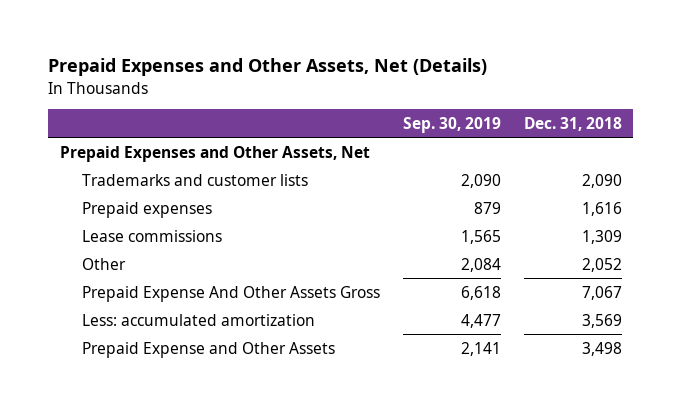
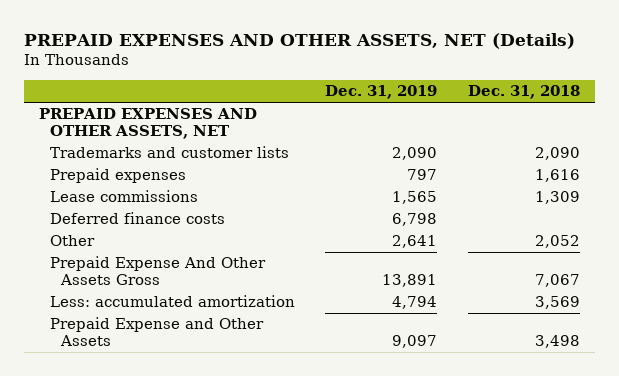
[48,58,488,77] Prepaid Expenses and Other Assets, Net (Details) -> [23,33,575,50] PREPAID EXPENSES AND OTHER ASSETS, NET (Details)
[402,117,501,134] Sep. 30, 2019 -> none
none -> [325,85,438,100] Dec. 31, 2019
[59,145,370,162] Prepaid Expenses and Other Assets, Net -> [38,108,257,140] PREPAID EXPENSES AND OTHER ASSETS, NET
none -> [49,212,225,225] Deferred finance costs

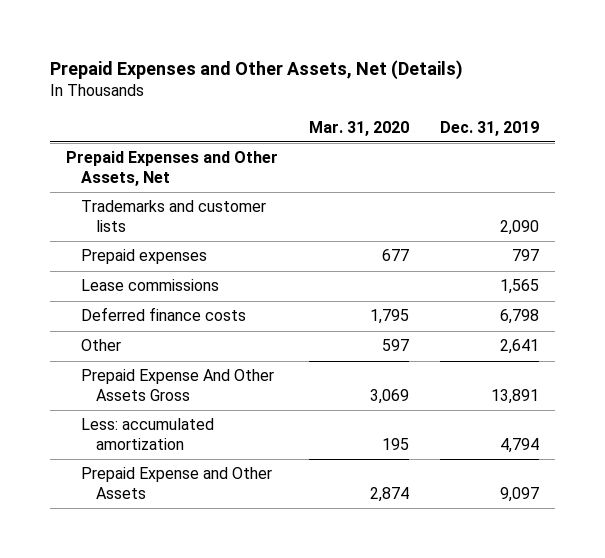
[23,33,575,50] PREPAID EXPENSES AND OTHER ASSETS, NET (Details) -> [50,60,464,81] Prepaid Expenses and Other Assets, Net (Details)
[467,85,580,100] Dec. 31, 2018 -> none
none -> [309,120,410,136] Mar. 31, 2020
[38,108,257,140] PREPAID EXPENSES AND OTHER ASSETS, NET -> [66,151,279,187] Prepaid Expenses and Other Assets, Net

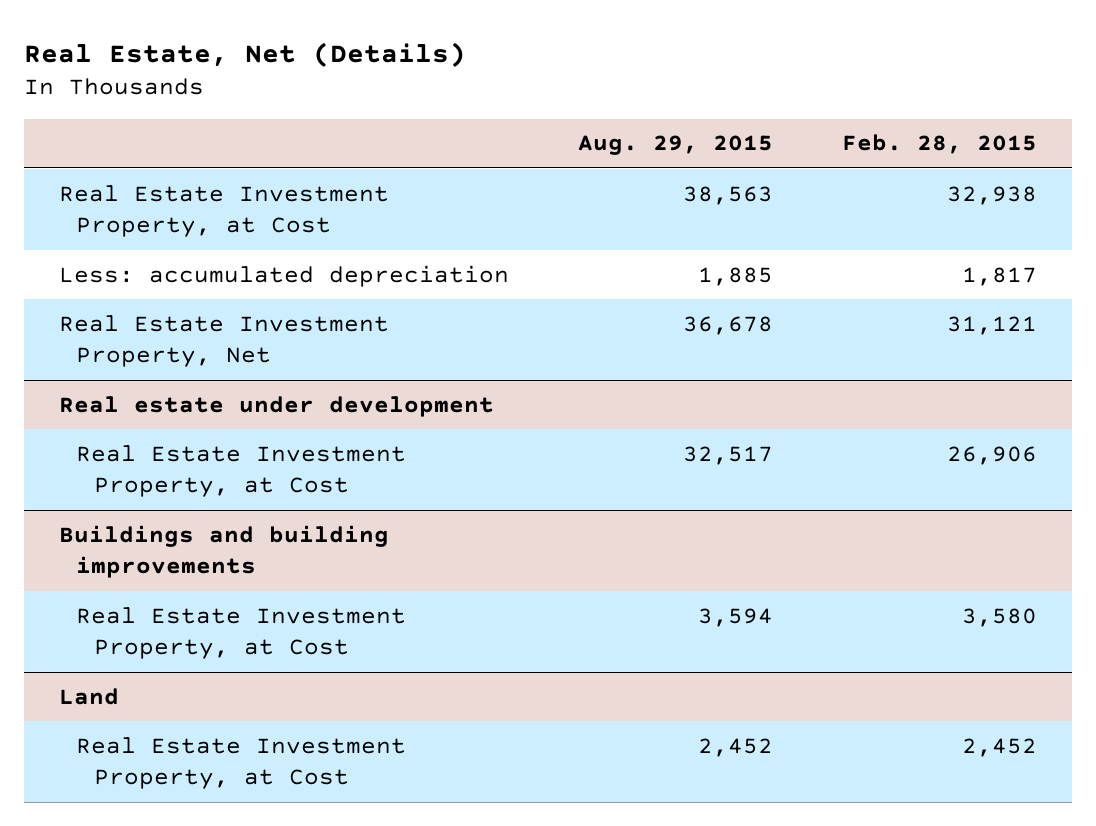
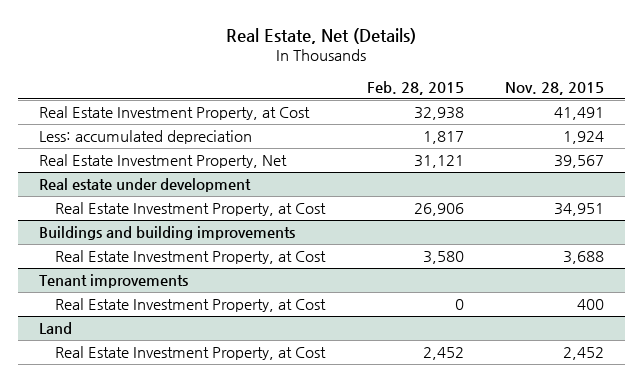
[578,135,774,156] Aug. 29, 2015 -> none
none -> [504,81,604,95] Nov. 28, 2015
none -> [38,274,188,289] Tenant improvements
none -> [55,298,327,313] Real Estate Investment Property, at Cost

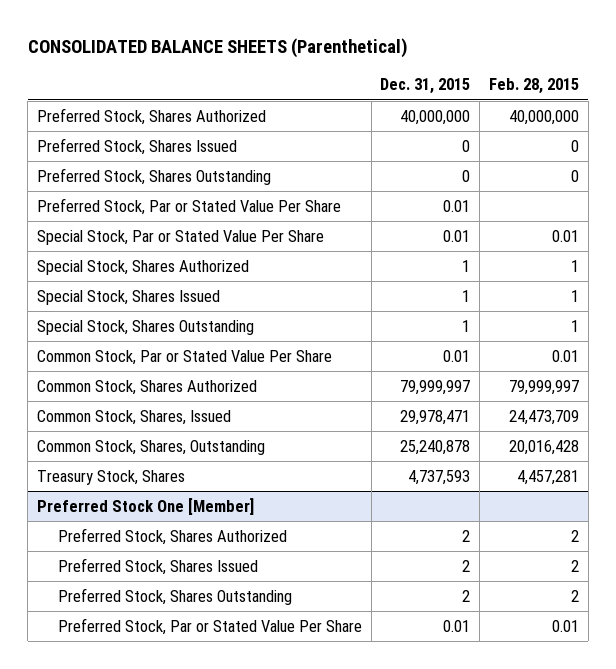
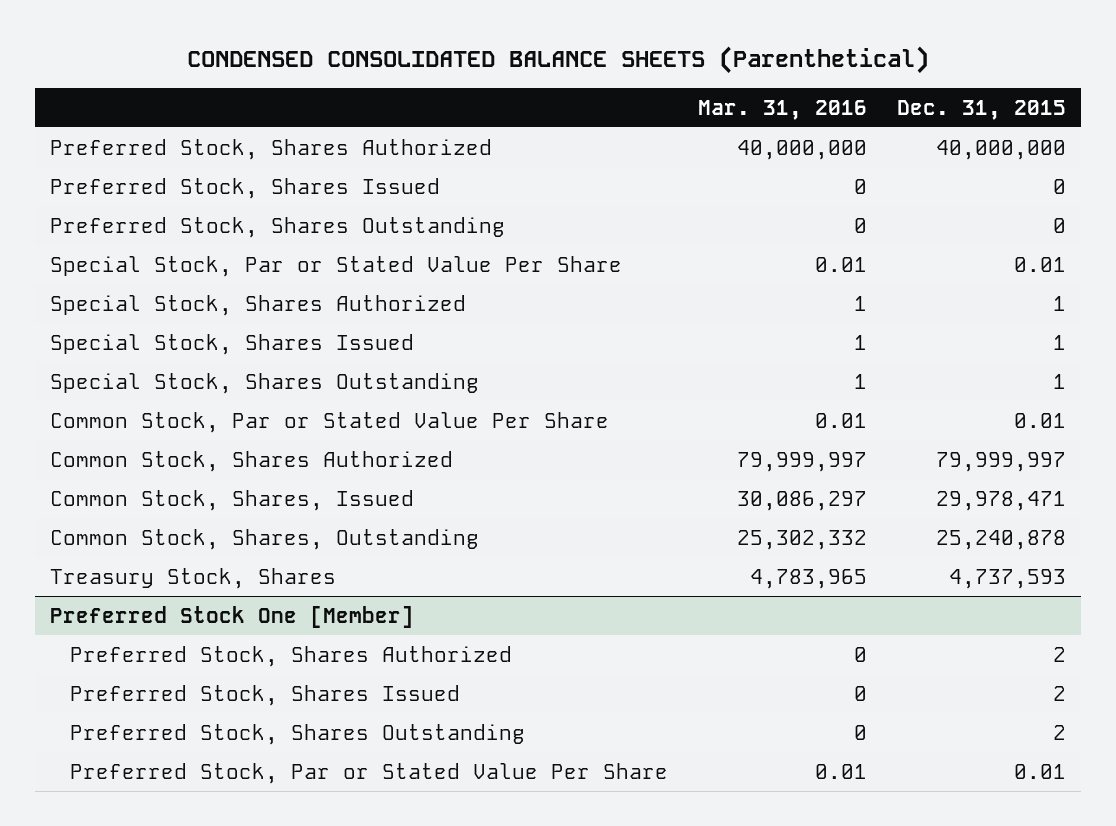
[27,38,408,59] CONSOLIDATED BALANCE SHEETS (Parenthetical) -> [186,46,929,75] CONDENSED CONSOLIDATED BALANCE SHEETS (Parenthetical)
[489,78,580,95] Feb. 28, 2015 -> none
none -> [698,99,868,120] Mar. 31, 2016
[37,197,342,215] Preferred Stock, Par or Stated Value Per Share -> none

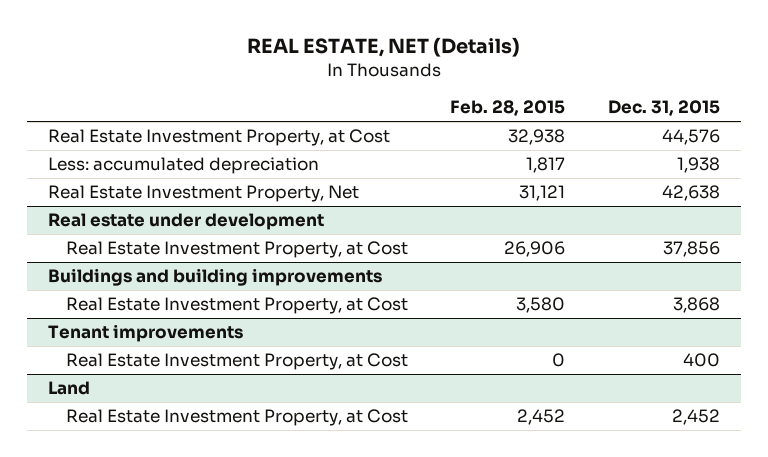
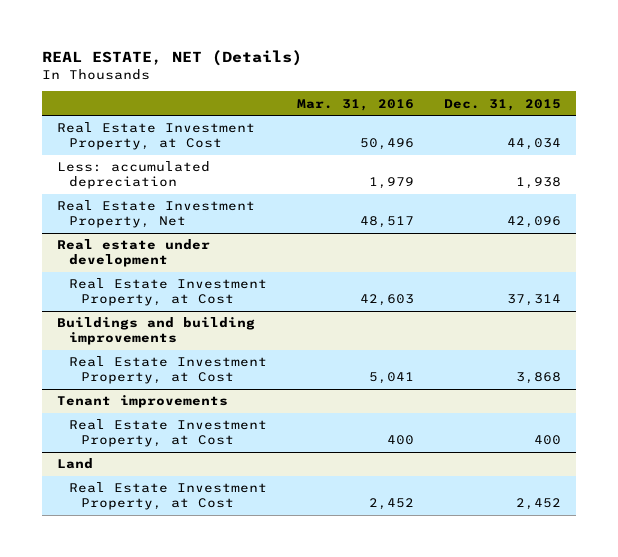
[450,100,566,117] Feb. 28, 2015 -> none
none -> [296,98,414,111] Mar. 31, 2016
[661,129,720,146] 44,576 -> [506,138,561,151] 44,034
[661,185,720,202] 42,638 -> [506,216,561,229] 42,096
[662,241,720,258] 37,856 -> [506,294,561,307] 37,314

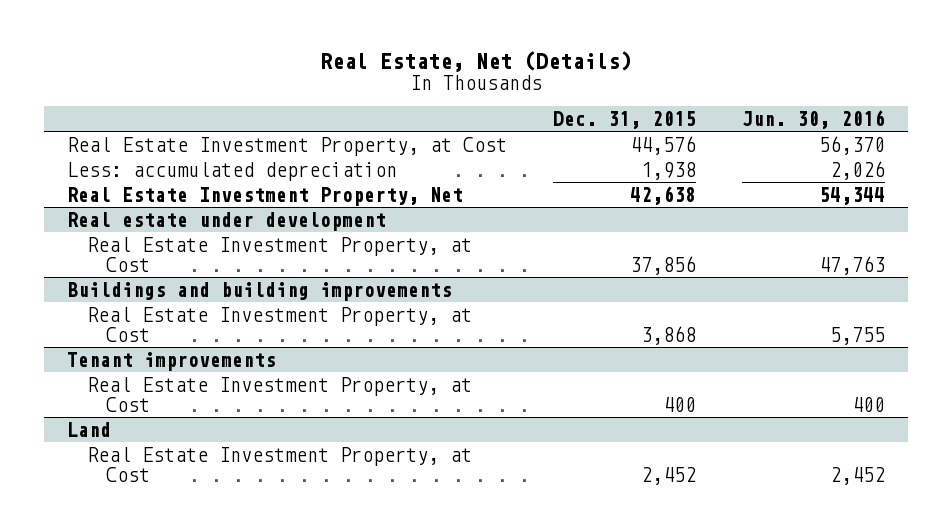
[42,49,303,66] REAL ESTATE, NET (Details) -> [320,50,633,72] Real Estate, Net (Details)
[296,98,414,111] Mar. 31, 2016 -> none
none -> [742,109,886,129] Jun. 30, 2016
[506,138,561,151] 44,034 -> [630,135,697,155] 44,576
[506,216,561,229] 42,096 -> [630,185,697,205] 42,638
[506,294,561,307] 37,314 -> [630,255,697,275] 37,856

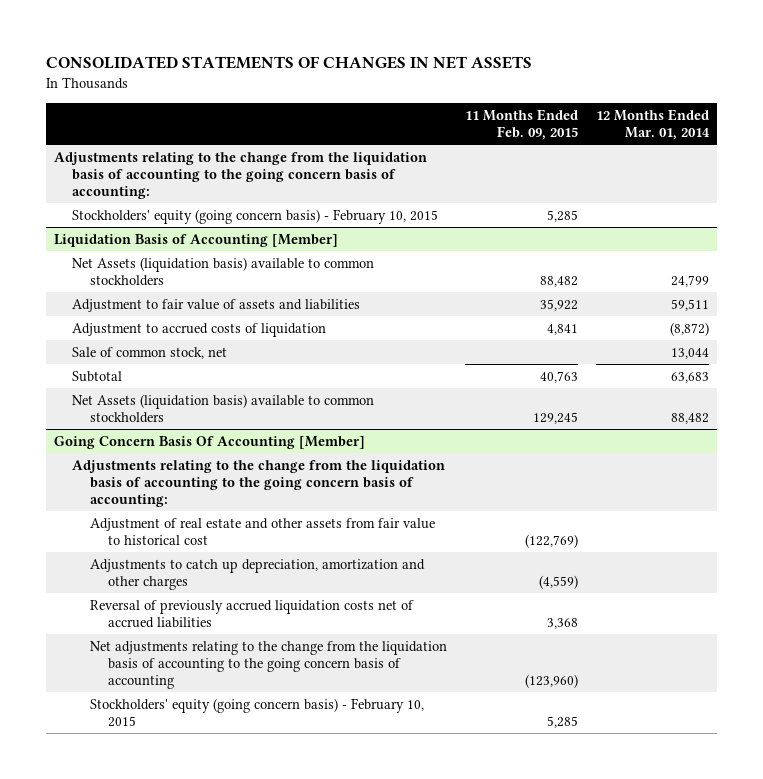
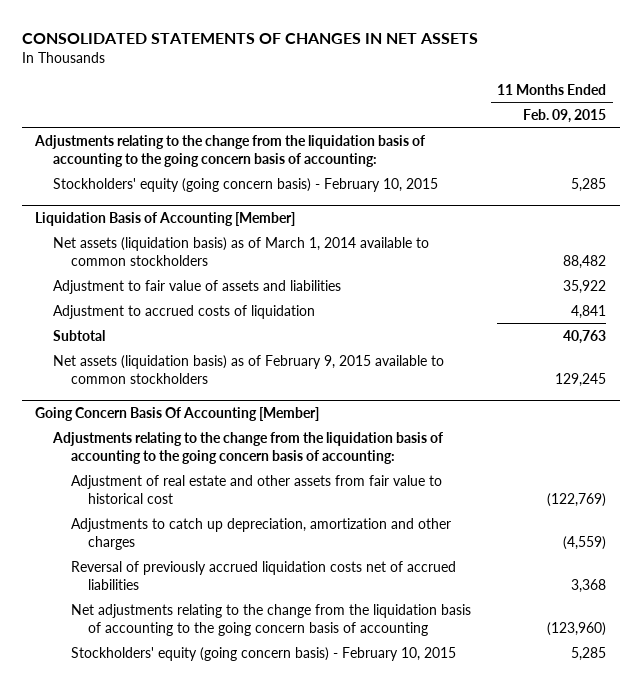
[595,108,710,140] 12 Months Ended Mar. 01, 2014 -> none
[72,256,375,286] Net Assets (liquidation basis) available to common stockholders -> [52,236,429,266] Net assets (liquidation basis) as of March 1, 2014 available to common stockholders
[72,346,228,359] Sale of common stock, net -> none
[72,393,375,423] Net Assets (liquidation basis) available to common stockholders -> [52,354,444,384] Net assets (liquidation basis) as of February 9, 2015 available to common stockholders

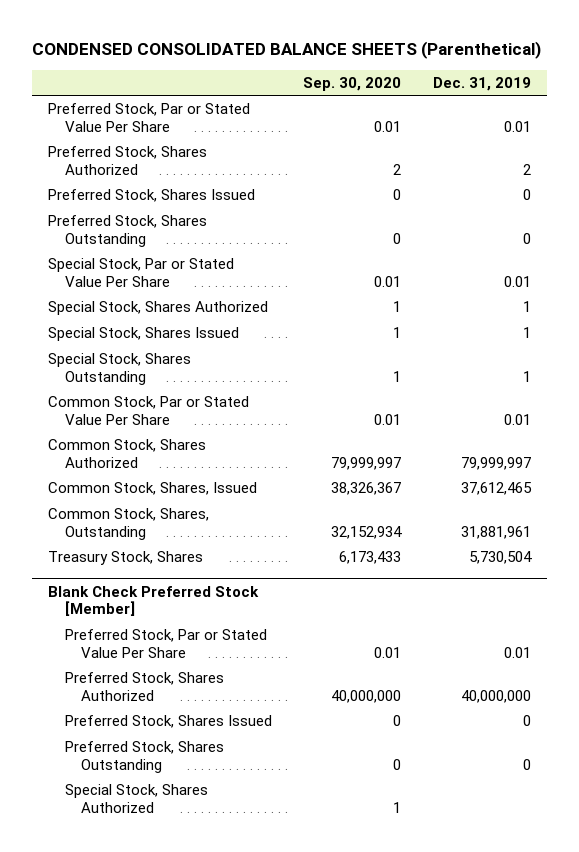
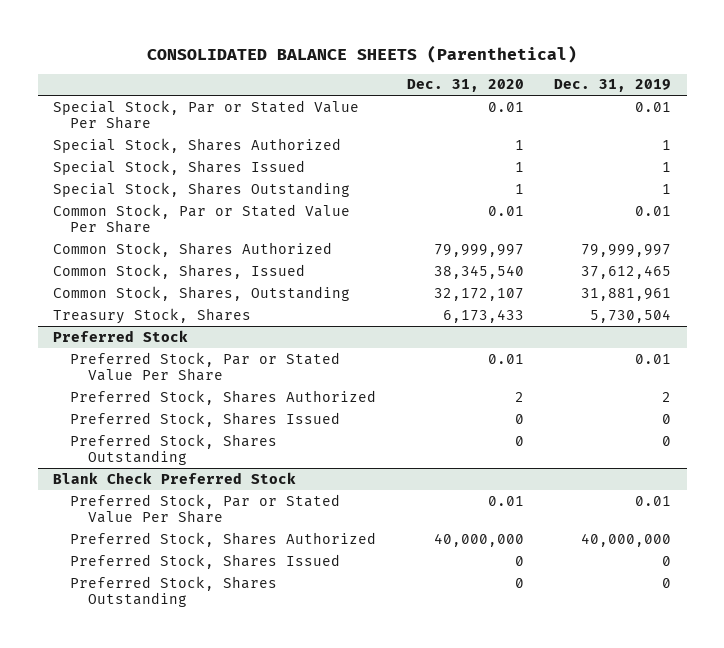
[32,41,542,60] CONDENSED CONSOLIDATED BALANCE SHEETS (Parenthetical) -> [147,44,578,63] CONSOLIDATED BALANCE SHEETS (Parenthetical)
[303,76,402,91] Sep. 30, 2020 -> none
none -> [406,79,524,93] Dec. 31, 2020
[47,103,250,132] Preferred Stock, Par or Stated Value Per Share -> none
[47,146,207,175] Preferred Stock, Shares Authorized -> none
[47,189,255,203] Preferred Stock, Shares Issued -> none
[47,215,207,247] Preferred Stock, Shares Outstanding -> none
[47,585,259,617] Blank Check Preferred Stock [Member] -> none
none -> [53,329,189,342] Preferred Stock
none -> [70,389,377,405] Preferred Stock, Shares Authorized
none -> [70,411,341,427] Preferred Stock, Shares Issued
none -> [70,433,278,466] Preferred Stock, Shares Outstanding
none -> [53,471,297,484] Blank Check Preferred Stock
none -> [70,493,341,524] Preferred Stock, Par or Stated Value Per Share
[64,784,208,813] Special Stock, Shares Authorized -> none

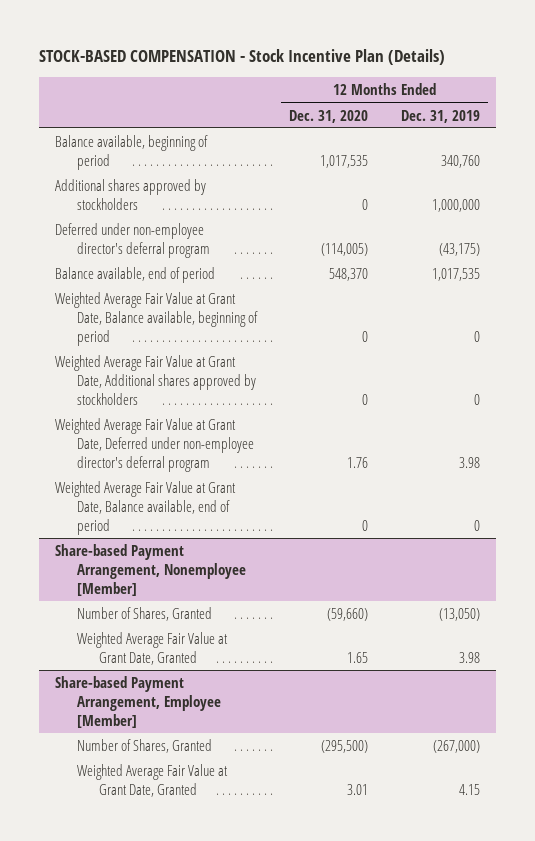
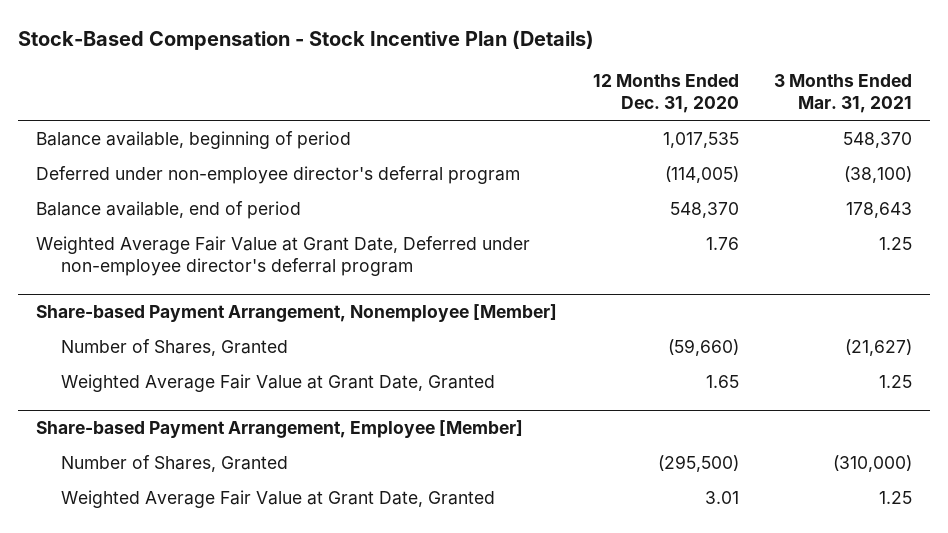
[39,49,446,66] STOCK-BASED COMPENSATION - Stock Incentive Plan (Details) -> [18,29,595,50] Stock-Based Compensation - Stock Incentive Plan (Details)
[400,109,480,123] Dec. 31, 2019 -> none
none -> [774,74,913,114] 3 Months Ended Mar. 31, 2021
[55,178,207,210] Additional shares approved by stockholders -> none
[55,291,259,346] Weighted Average Fair Value at Grant Date, Balance available, beginning of period -> none
[55,354,257,405] Weighted Average Fair Value at Grant Date, Additional shares approved by stockholders -> none
[55,480,237,535] Weighted Average Fair Value at Grant Date, Balance available, end of period -> none

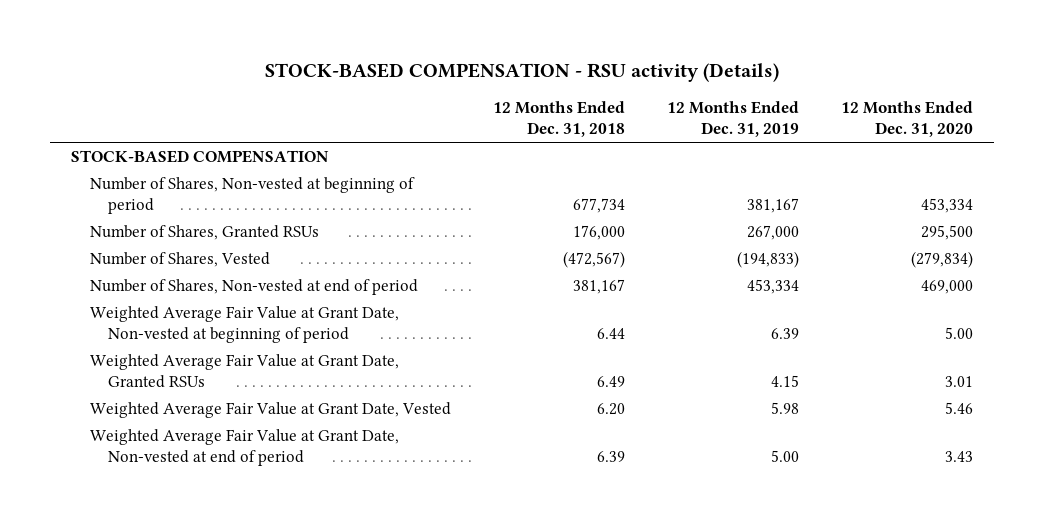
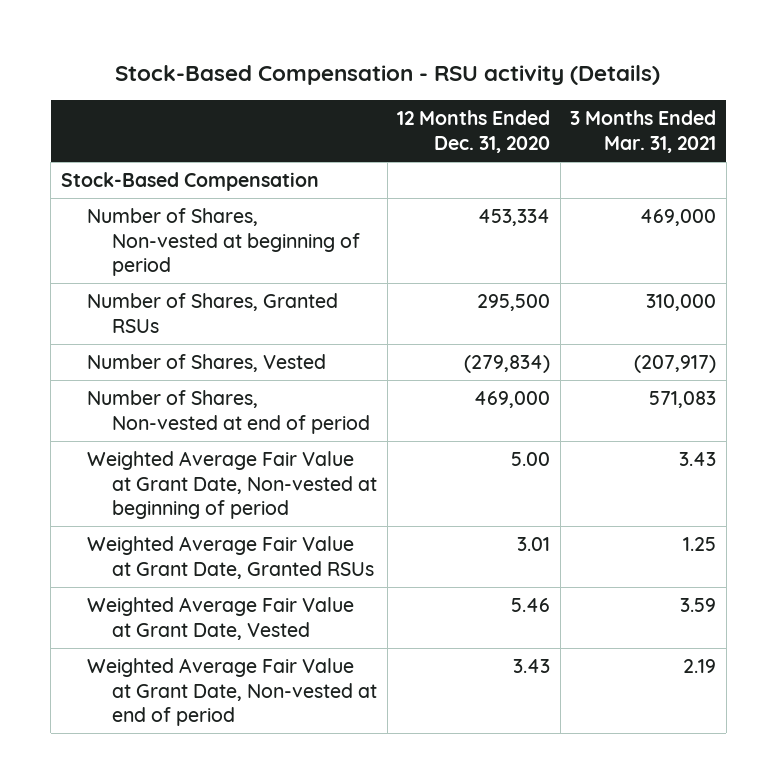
[265,62,780,82] STOCK-BASED COMPENSATION - RSU activity (Details) -> [115,65,661,86] Stock-Based Compensation - RSU activity (Details)
[492,101,625,138] 12 Months Ended Dec. 31, 2018 -> none
[666,101,799,138] 12 Months Ended Dec. 31, 2019 -> none
none -> [570,110,717,153] 3 Months Ended Mar. 31, 2021
[71,149,330,163] STOCK-BASED COMPENSATION -> [60,171,319,191] Stock-Based Compensation

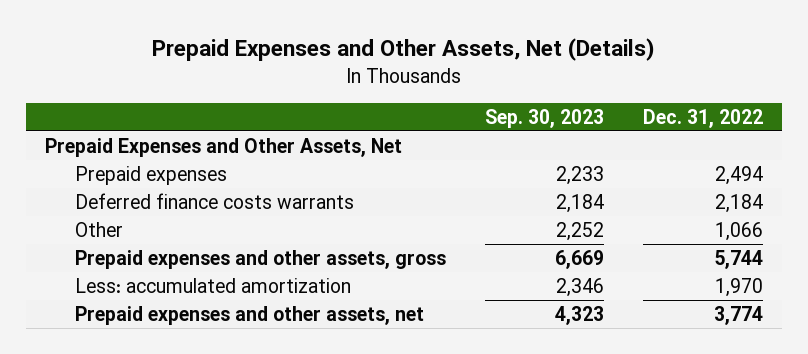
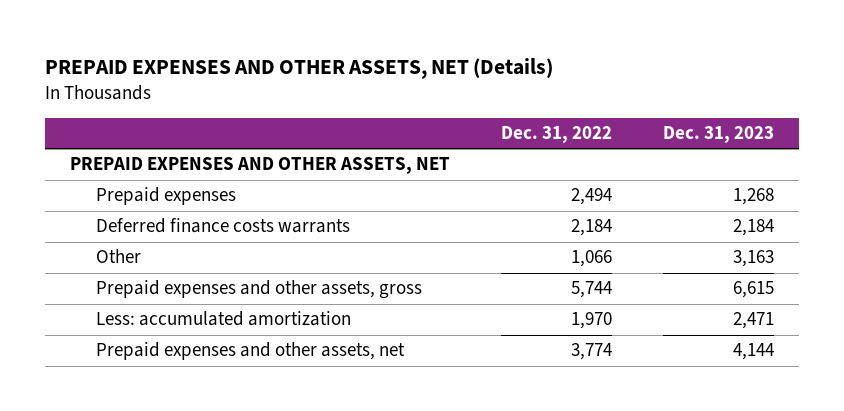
[152,38,656,62] Prepaid Expenses and Other Assets, Net (Details) -> [44,57,553,79] PREPAID EXPENSES AND OTHER ASSETS, NET (Details)
[484,108,604,128] Sep. 30, 2023 -> none
none -> [663,126,775,144] Dec. 31, 2023
[45,138,403,158] Prepaid Expenses and Other Assets, Net -> [70,157,451,175] PREPAID EXPENSES AND OTHER ASSETS, NET

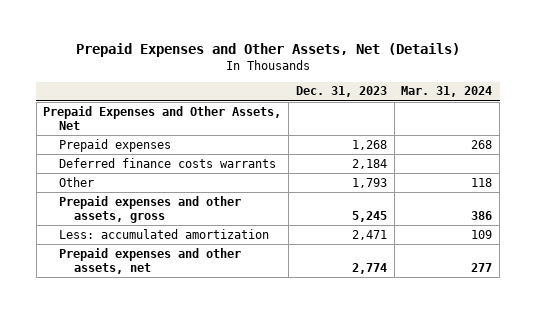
[44,57,553,79] PREPAID EXPENSES AND OTHER ASSETS, NET (Details) -> [75,43,460,58] Prepaid Expenses and Other Assets, Net (Details)
[501,126,613,144] Dec. 31, 2022 -> none
none -> [401,86,493,98] Mar. 31, 2024
[70,157,451,175] PREPAID EXPENSES AND OTHER ASSETS, NET -> [43,105,282,131] Prepaid Expenses and Other Assets, Net
[733,250,775,268] 3,163 -> [351,177,387,188] 1,793
[733,281,775,299] 6,615 -> [351,211,387,223] 5,245
[733,343,775,361] 4,144 -> [351,263,387,275] 2,774

